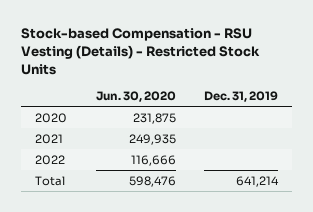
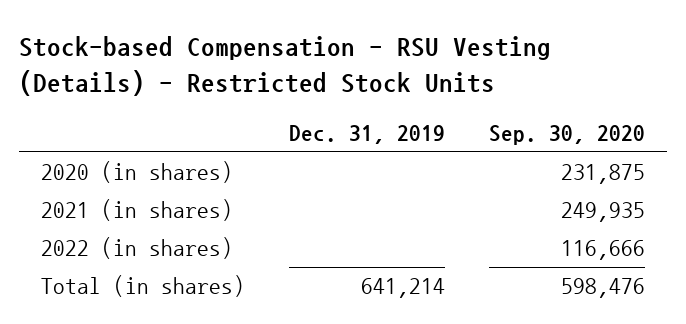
[95,90,176,102] Jun. 30, 2020 -> none
none -> [489,125,646,146] Sep. 30, 2020
[34,112,67,123] 2020 -> [40,161,233,184] 2020 (in shares)
[34,133,63,144] 2021 -> [40,199,233,222] 2021 (in shares)
[34,154,65,165] 2022 -> [40,237,233,260] 2022 (in shares)
[34,175,65,186] Total -> [40,275,245,298] Total (in shares)

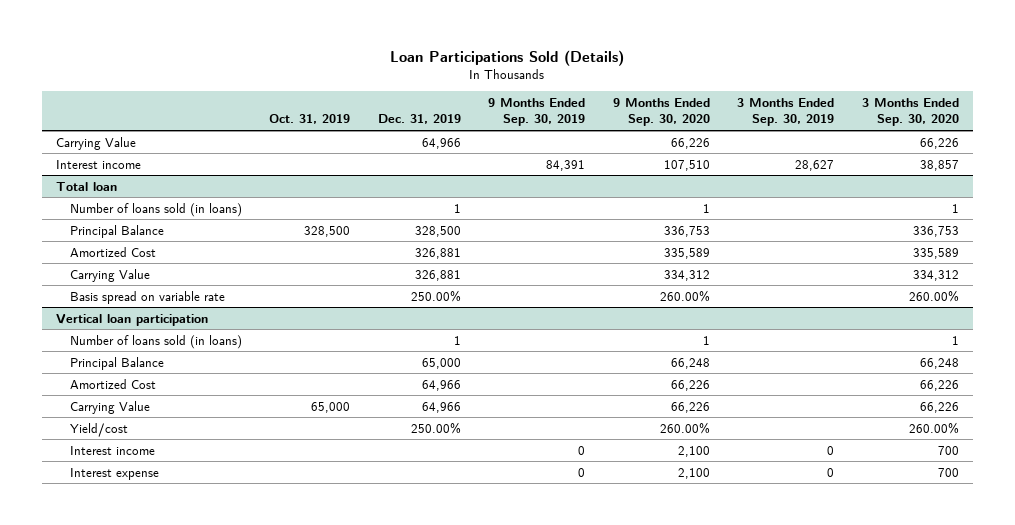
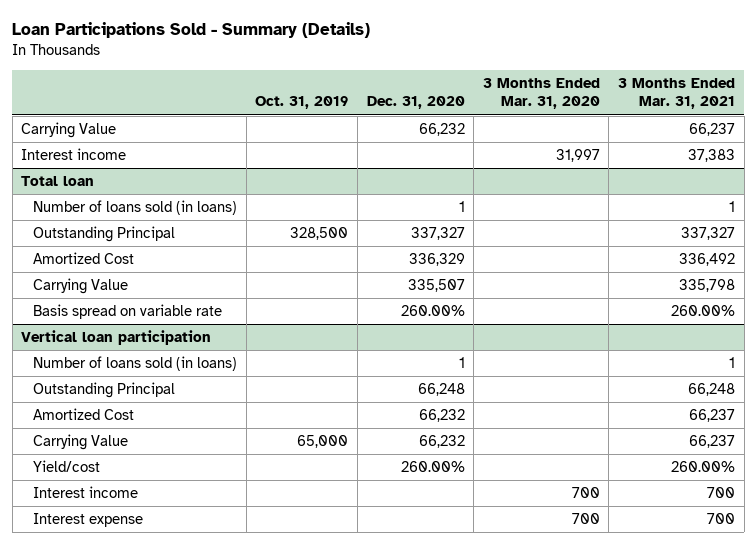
[390,49,625,66] Loan Participations Sold (Details) -> [12,21,371,38] Loan Participations Sold - Summary (Details)
[377,114,461,125] Dec. 31, 2019 -> none
[488,98,586,127] 9 Months Ended Sep. 30, 2019 -> none
[612,98,710,127] 9 Months Ended Sep. 30, 2020 -> none
[737,98,835,127] 3 Months Ended Sep. 30, 2019 -> none
[861,98,959,127] 3 Months Ended Sep. 30, 2020 -> none
none -> [366,96,465,110] Dec. 31, 2020
none -> [482,77,600,110] 3 Months Ended Mar. 31, 2020
none -> [617,77,735,110] 3 Months Ended Mar. 31, 2021
[69,224,164,238] Principal Balance -> [33,226,176,243] Outstanding Principal
[69,356,164,370] Principal Balance -> [33,382,176,399] Outstanding Principal

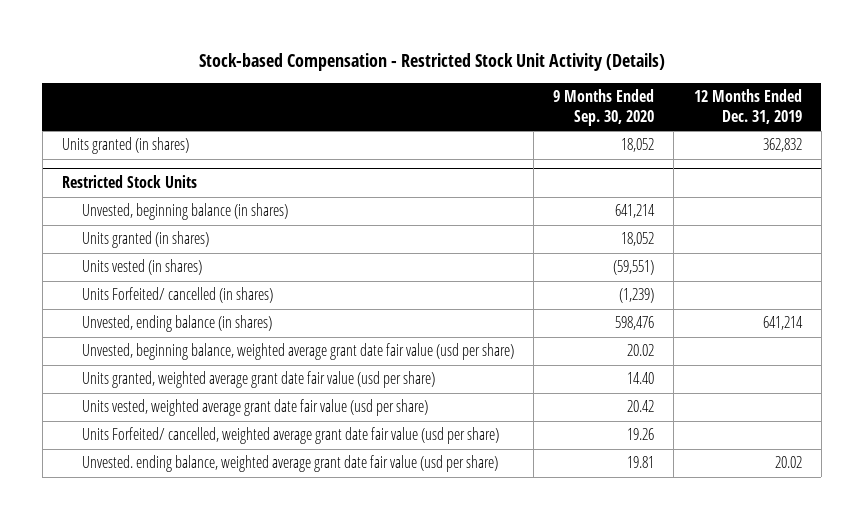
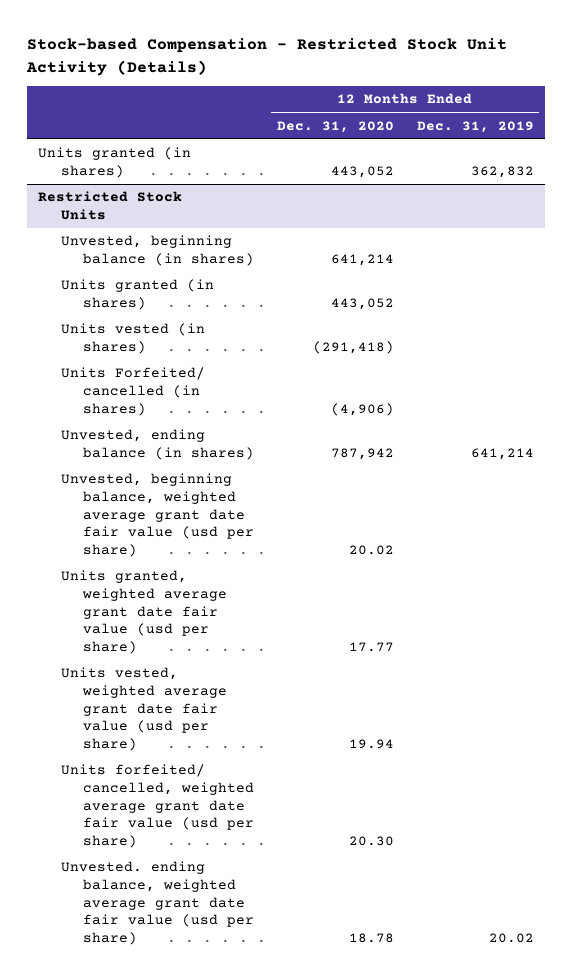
[553,88,655,126] 9 Months Ended Sep. 30, 2020 -> none
none -> [276,120,394,133] Dec. 31, 2020
[81,427,499,445] Units Forfeited/ cancelled, weighted average grant date fair value (usd per share) -> [60,764,255,848] Units forfeited/ cancelled, weighted average grant date fair value (usd per share)

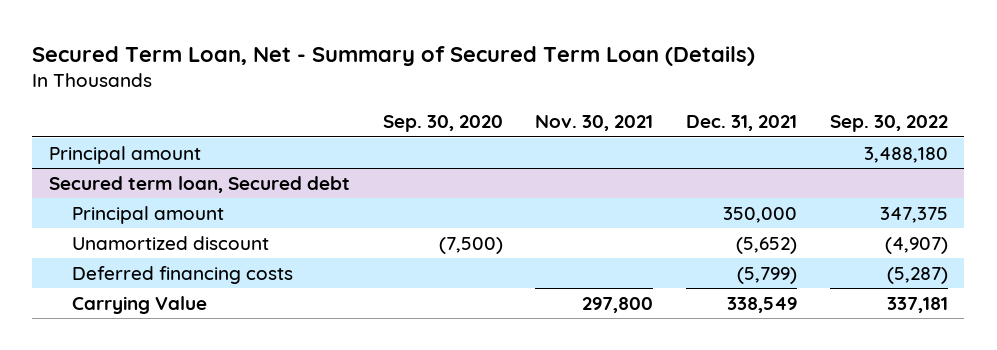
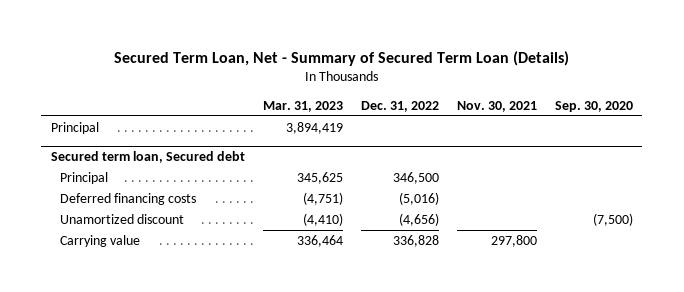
[686,115,798,132] Dec. 31, 2021 -> none
[829,115,948,133] Sep. 30, 2022 -> none
none -> [262,100,343,112] Mar. 31, 2023
none -> [360,100,439,112] Dec. 31, 2022
[48,145,201,164] Principal amount -> [50,122,99,135] Principal
[71,205,224,224] Principal amount -> [60,172,109,185] Principal
[71,235,269,250] Unamortized discount -> [60,214,185,225] Unamortized discount
[71,295,207,314] Carrying Value -> [60,235,141,248] Carrying value

